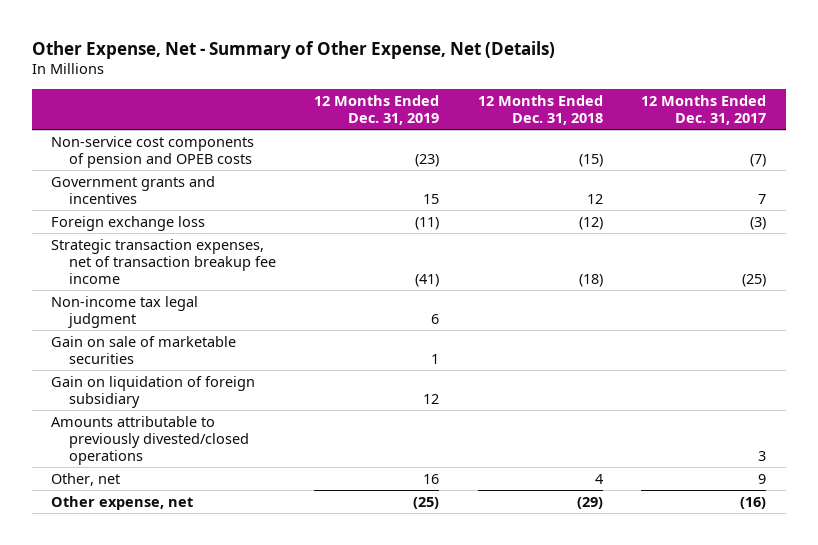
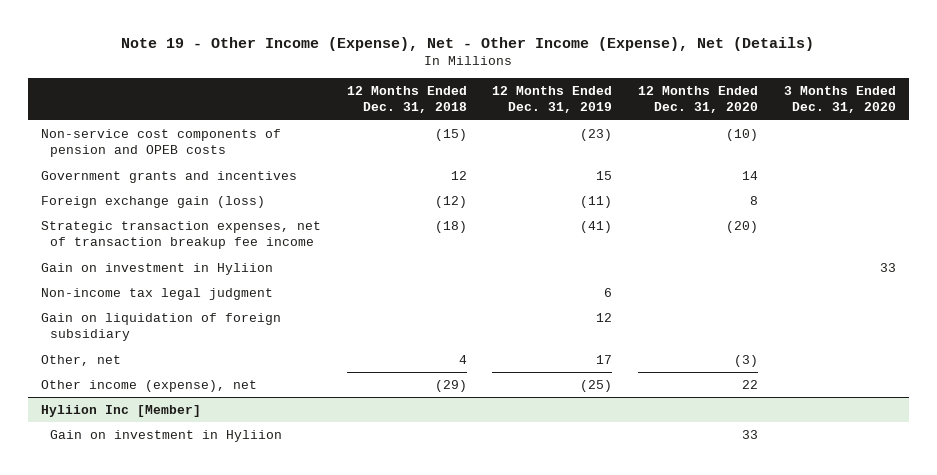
[32,40,556,59] Other Expense, Net - Summary of Other Expense, Net (Details) -> [121,36,815,51] Note 19 - Other Income (Expense), Net - Other Income (Expense), Net (Details)
[641,94,767,125] 12 Months Ended Dec. 31, 2017 -> none
none -> [638,86,759,114] 12 Months Ended Dec. 31, 2020
none -> [784,86,897,114] 3 Months Ended Dec. 31, 2020
[51,215,206,231] Foreign exchange loss -> [40,195,265,208] Foreign exchange gain (loss)
none -> [40,262,273,275] Gain on investment in Hyliion
[51,335,237,364] Gain on sale of marketable securities -> none
[51,415,249,466] Amounts attributable to previously divested/closed operations -> none
[423,473,440,484] 16 -> [596,354,613,364] 17
[51,495,194,510] Other expense, net -> [40,379,257,392] Other income (expense), net
none -> [40,404,201,417] Hyliion Inc [Member]
none -> [50,429,283,442] Gain on investment in Hyliion

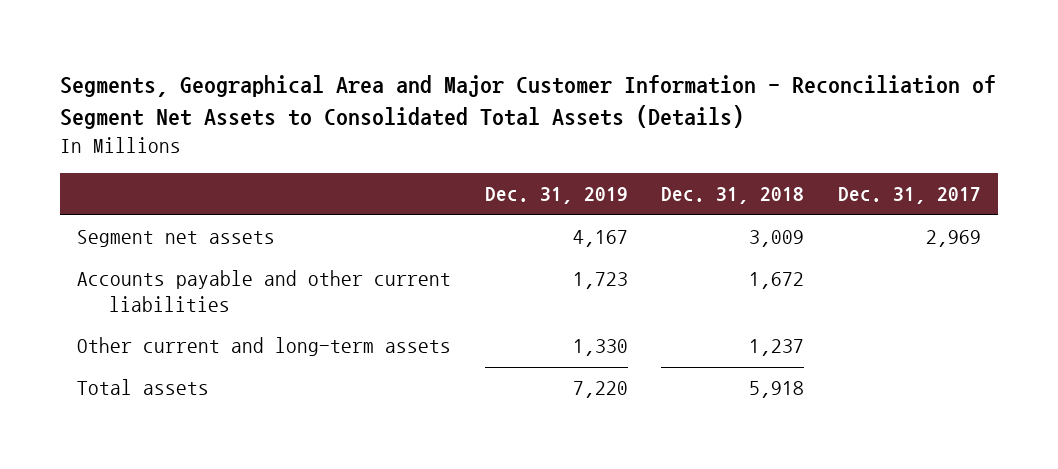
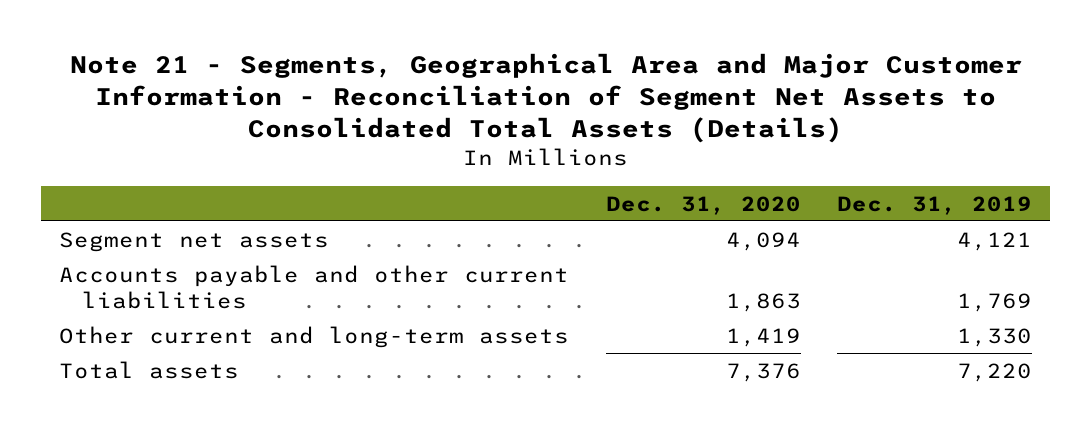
[60,75,997,130] Segments, Geographical Area and Major Customer Information - Reconciliation of Segment Net Assets to Consolidated Total Assets (Details) -> [69,53,1022,144] Note 21 - Segments, Geographical Area and Major Customer Information - Reconciliation of Segment Net Assets to Consolidated Total Assets (Details)
[661,187,805,205] Dec. 31, 2018 -> none
[838,187,982,205] Dec. 31, 2017 -> none
none -> [605,195,801,215] Dec. 31, 2020
[572,230,628,248] 4,167 -> [957,231,1033,251] 4,121
[572,272,628,290] 1,723 -> [957,292,1033,312] 1,769

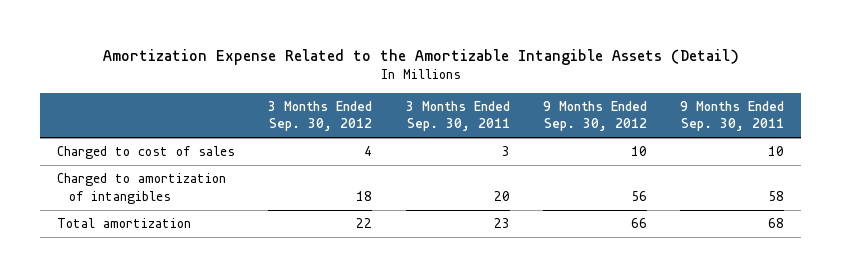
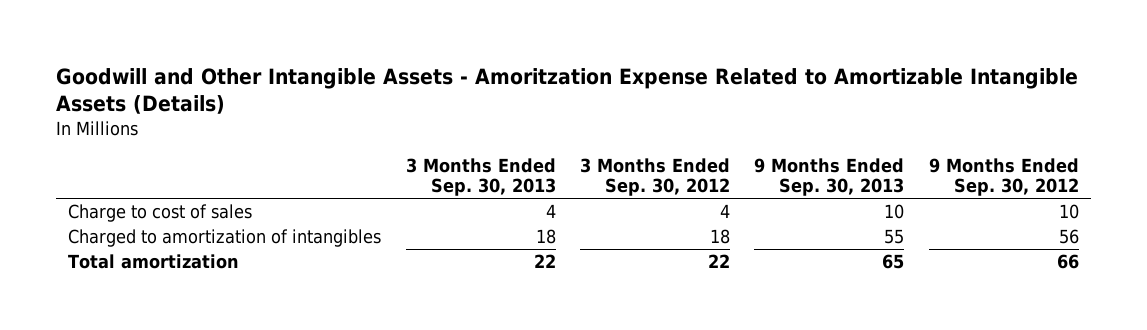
[102,49,739,66] Amortization Expense Related to the Amortizable Intangible Assets (Detail) -> [56,67,1079,115] Goodwill and Other Intangible Assets - Amoritzation Expense Related to Amortizable Intangible Assets (Details)
[405,101,510,132] 3 Months Ended Sep. 30, 2011 -> none
[680,101,785,132] 9 Months Ended Sep. 30, 2011 -> none
none -> [405,157,556,197] 3 Months Ended Sep. 30, 2013
none -> [754,157,905,197] 9 Months Ended Sep. 30, 2013
[56,146,235,160] Charged to cost of sales -> [68,203,253,222] Charge to cost of sales

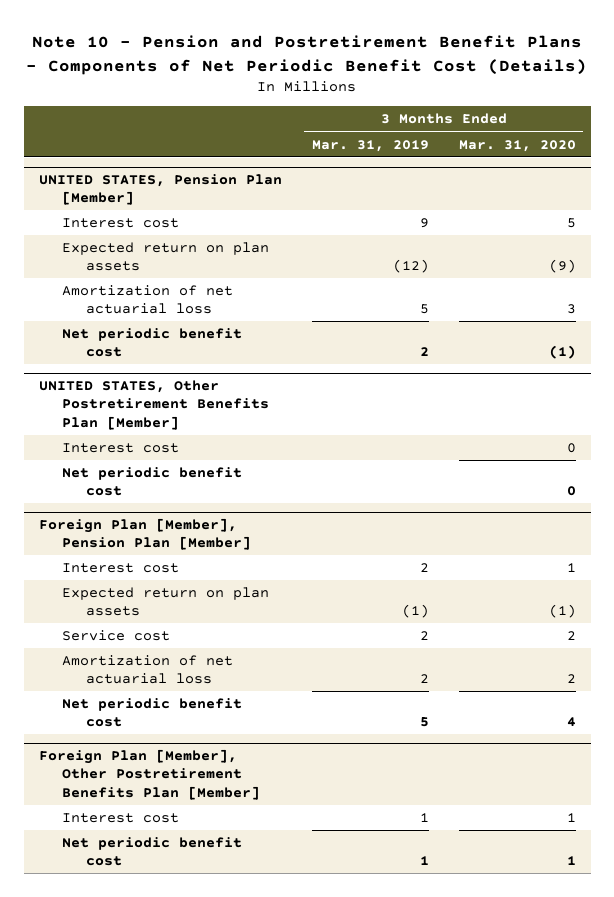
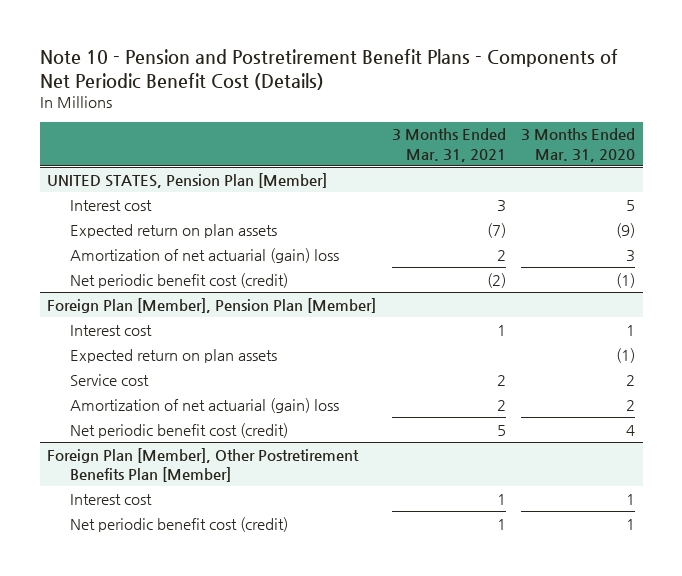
[311,139,429,152] Mar. 31, 2019 -> none
none -> [391,128,506,162] 3 Months Ended Mar. 31, 2021
[38,380,270,430] UNITED STATES, Other Postretirement Benefits Plan [Member] -> none
[62,443,180,454] Interest cost -> none
[62,467,243,497] Net periodic benefit cost -> none
[62,285,234,315] Amortization of net actuarial loss -> [70,247,340,263] Amortization of net actuarial (gain) loss
[62,328,243,358] Net periodic benefit cost -> [70,272,289,288] Net periodic benefit cost (credit)
[62,655,234,685] Amortization of net actuarial loss -> [70,397,340,413] Amortization of net actuarial (gain) loss
[62,698,243,728] Net periodic benefit cost -> [70,422,289,438] Net periodic benefit cost (credit)
[62,837,243,867] Net periodic benefit cost -> [70,516,289,532] Net periodic benefit cost (credit)

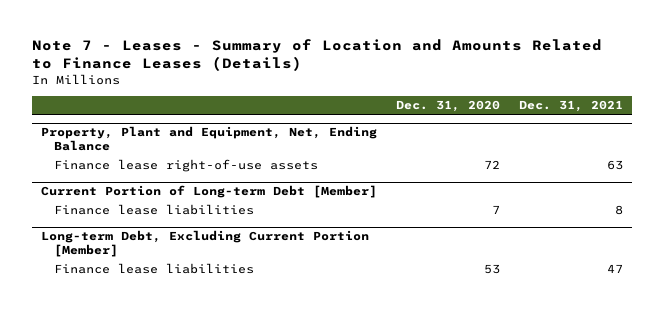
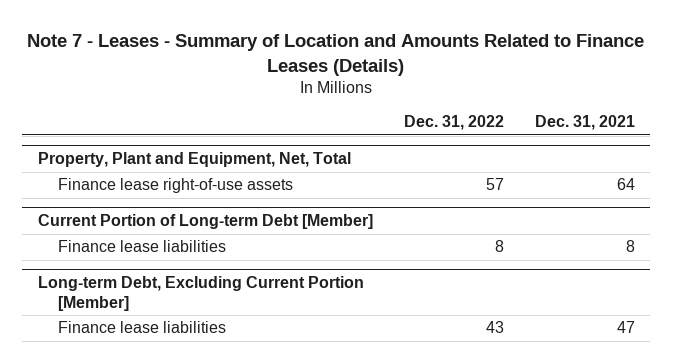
[396,100,501,113] Dec. 31, 2020 -> none
none -> [403,115,504,131] Dec. 31, 2022
[41,126,378,152] Property, Plant and Equipment, Net, Ending Balance -> [37,152,351,168] Property, Plant and Equipment, Net, Total
[606,160,623,171] 63 -> [616,178,635,191] 64

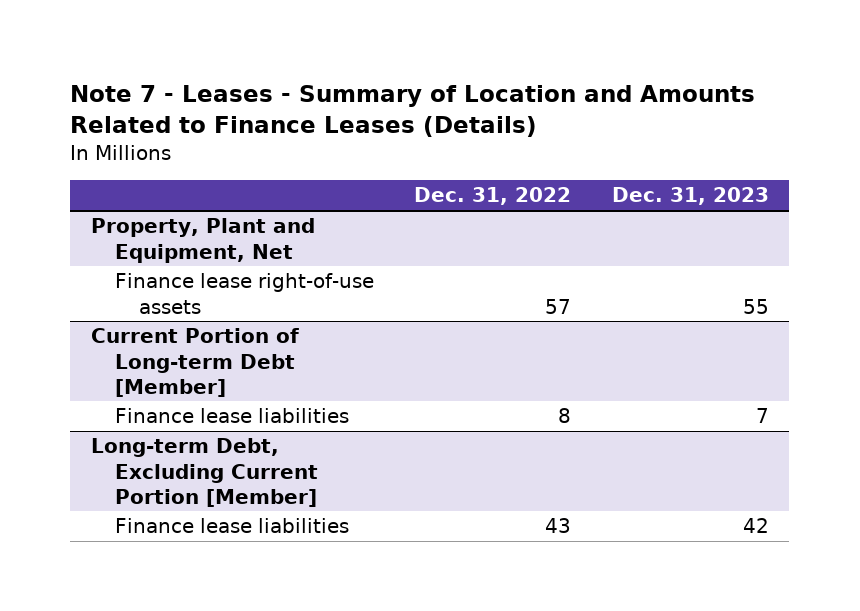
[534,115,635,131] Dec. 31, 2021 -> none
none -> [611,187,769,206] Dec. 31, 2023
[37,152,351,168] Property, Plant and Equipment, Net, Total -> [90,218,315,263] Property, Plant and Equipment, Net

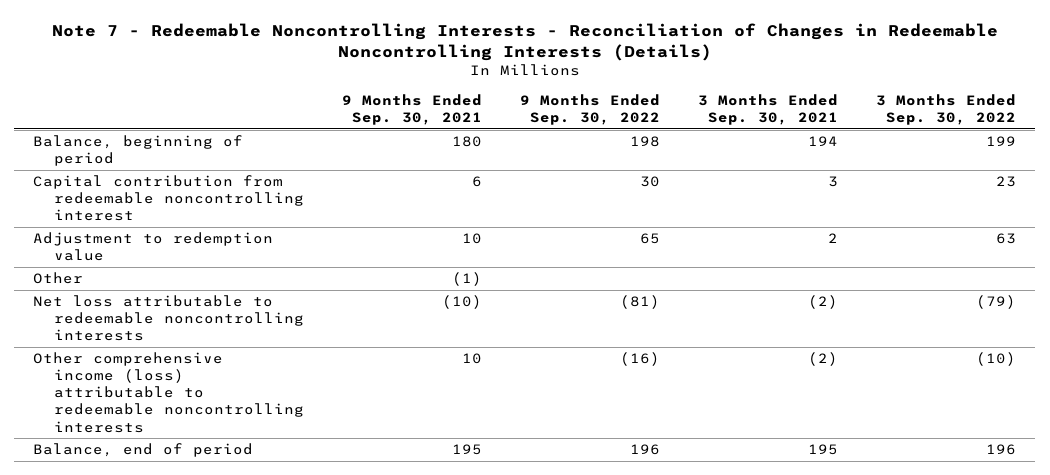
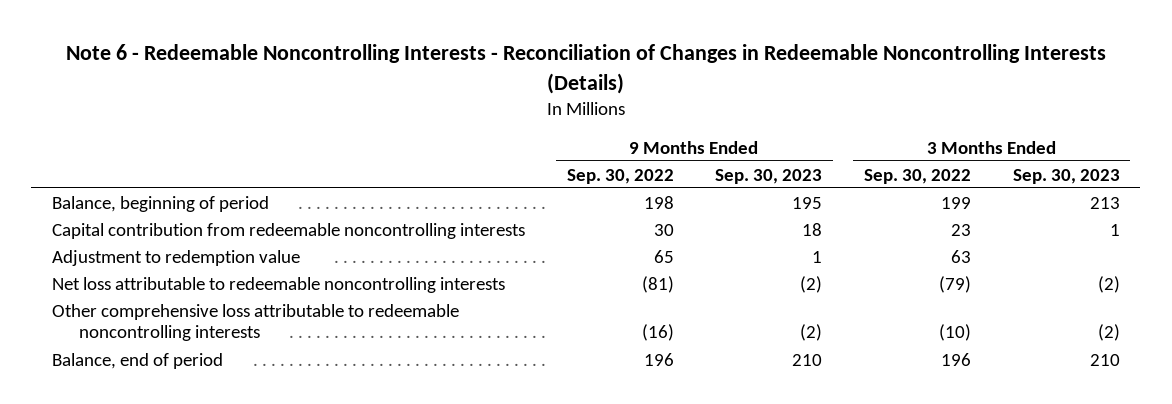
[51,22,998,61] Note 7 - Redeemable Noncontrolling Interests - Reconciliation of Changes in Redeemable Noncontrolling Interests (Details) -> [65,44,1106,94] Note 6 - Redeemable Noncontrolling Interests - Reconciliation of Changes in Redeemable Noncontrolling Interests (Details)
[341,94,482,126] 9 Months Ended Sep. 30, 2021 -> none
[698,94,839,126] 3 Months Ended Sep. 30, 2021 -> none
none -> [715,168,823,184] Sep. 30, 2023
none -> [1012,168,1120,184] Sep. 30, 2023
[33,175,304,222] Capital contribution from redeemable noncontrolling interest -> [51,222,525,239] Capital contribution from redeemable noncontrolling interests
[33,272,84,285] Other -> none
[33,352,304,433] Other comprehensive income (loss) attributable to redeemable noncontrolling interests -> [51,303,459,342] Other comprehensive loss attributable to redeemable noncontrolling interests

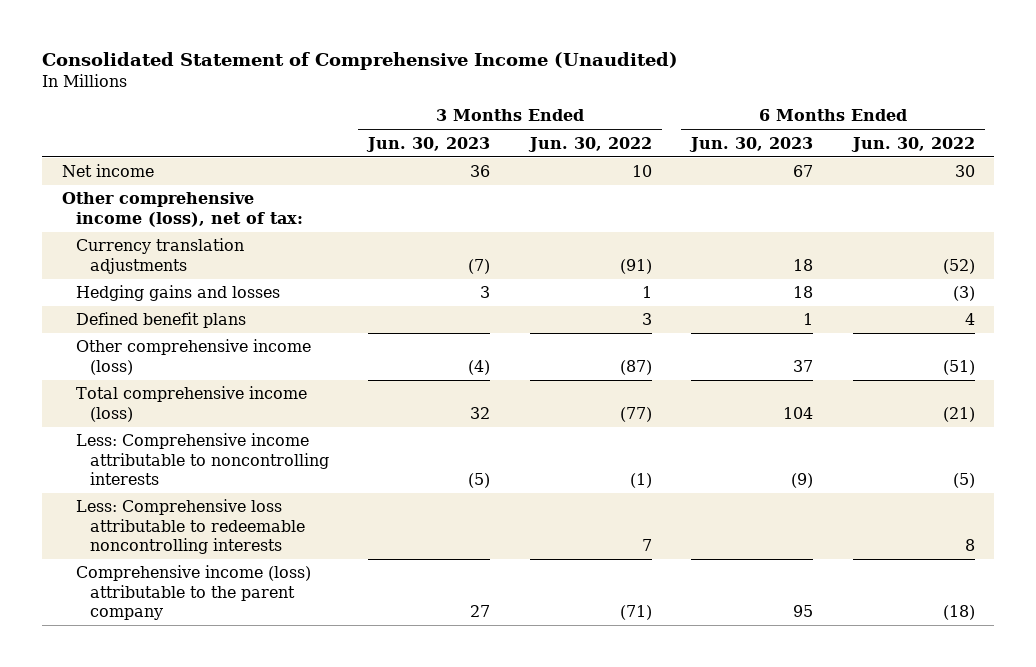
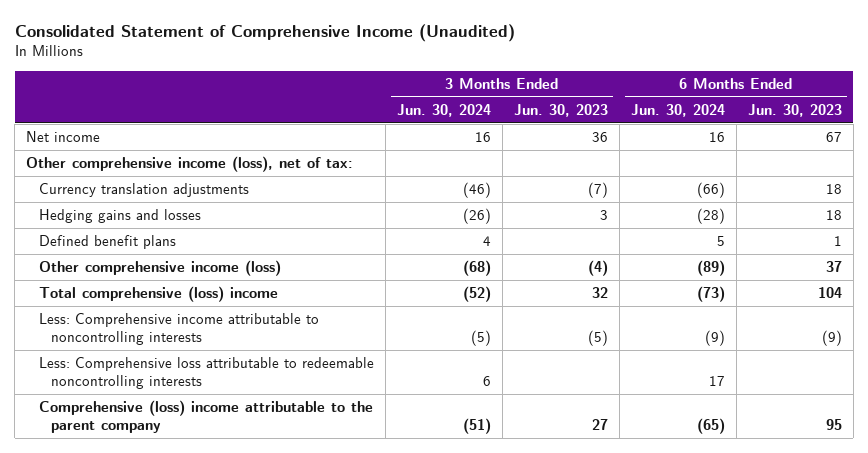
[527,136,652,152] Jun. 30, 2022 -> none
[850,136,975,152] Jun. 30, 2022 -> none
none -> [396,103,491,117] Jun. 30, 2024
none -> [630,103,725,117] Jun. 30, 2024
[75,386,307,422] Total comprehensive income (loss) -> [38,286,278,303] Total comprehensive (loss) income
[75,565,311,621] Comprehensive income (loss) attributable to the parent company -> [38,400,373,433] Comprehensive (loss) income attributable to the parent company

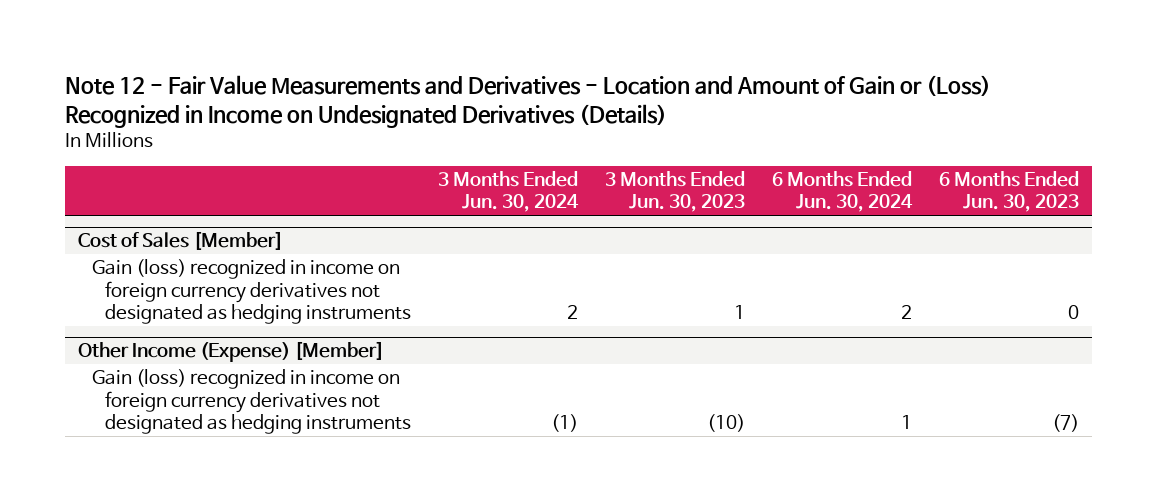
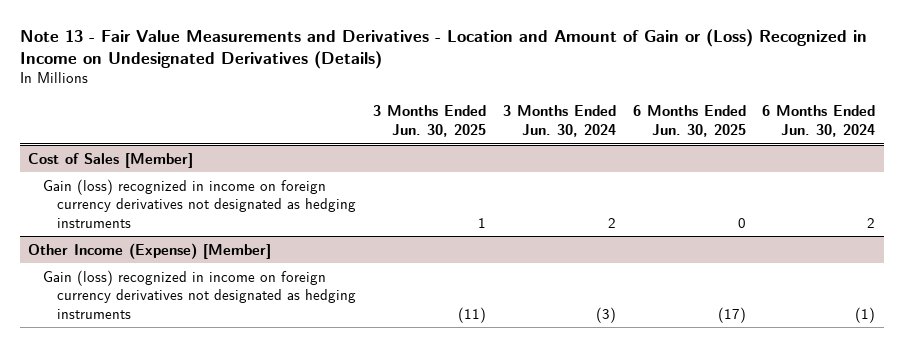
[64,75,991,129] Note 12 - Fair Value Measurements and Derivatives - Location and Amount of Gain or (Loss) Recognized in Income on Undesignated Derivatives (Details) -> [19,28,867,70] Note 13 - Fair Value Measurements and Derivatives - Location and Amount of Gain or (Loss) Recognized in Income on Undesignated Derivatives (Details)
[604,171,745,213] 3 Months Ended Jun. 30, 2023 -> none
[938,171,1079,213] 6 Months Ended Jun. 30, 2023 -> none
none -> [372,105,486,137] 3 Months Ended Jun. 30, 2025
none -> [632,105,746,137] 6 Months Ended Jun. 30, 2025
[550,413,578,432] (1) -> [595,306,616,323] (3)
[900,414,912,429] 1 -> [855,306,876,323] (1)

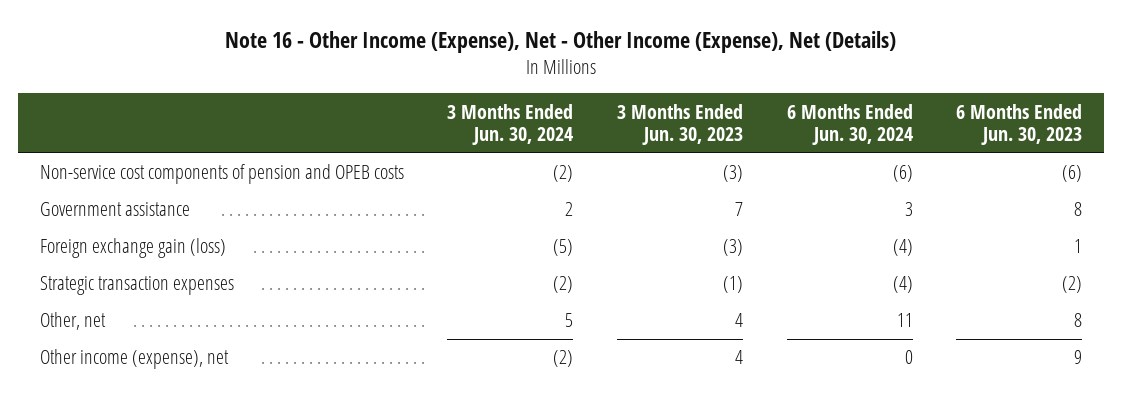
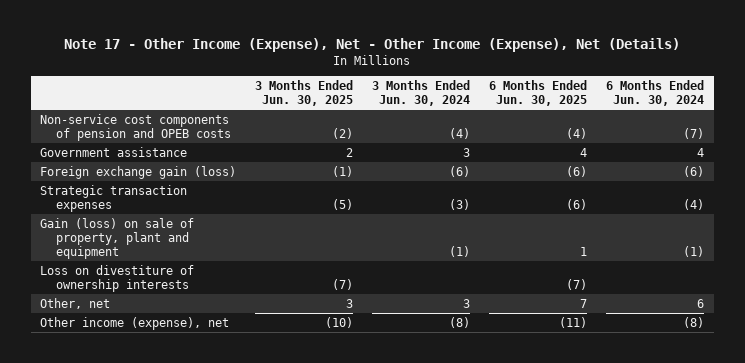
[224,30,896,53] Note 16 - Other Income (Expense), Net - Other Income (Expense), Net (Details) -> [64,38,681,53] Note 17 - Other Income (Expense), Net - Other Income (Expense), Net (Details)
[616,103,743,146] 3 Months Ended Jun. 30, 2023 -> none
[956,103,1083,146] 6 Months Ended Jun. 30, 2023 -> none
none -> [255,79,354,107] 3 Months Ended Jun. 30, 2025
none -> [489,79,588,107] 6 Months Ended Jun. 30, 2025
[553,165,574,183] (2) -> [449,127,471,139] (4)
[892,165,913,183] (6) -> [683,127,705,139] (7)
[565,202,574,217] 2 -> [463,147,471,157] 3
[904,202,913,217] 3 -> [697,147,705,157] 4
[553,239,574,257] (5) -> [449,165,471,177] (6)
[892,239,913,257] (4) -> [683,165,705,177] (6)
[553,276,574,294] (2) -> [449,198,471,210] (3)
none -> [40,217,195,260] Gain (loss) on sale of property, plant and equipment
none -> [40,264,195,292] Loss on divestiture of ownership interests
[565,313,574,328] 5 -> [463,298,471,308] 3
[896,313,913,328] 11 -> [697,298,705,308] 6
[553,350,574,368] (2) -> [449,316,471,328] (8)
[904,350,913,365] 0 -> [683,316,705,328] (8)

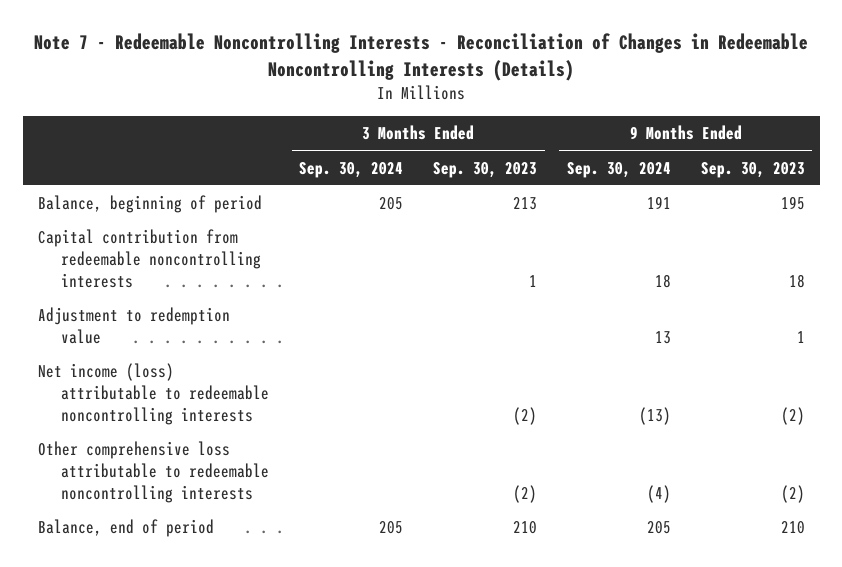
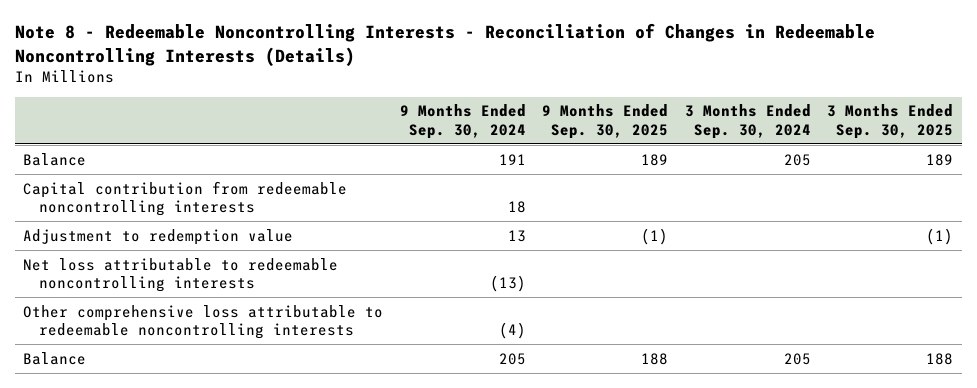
[34,33,809,81] Note 7 - Redeemable Noncontrolling Interests - Reconciliation of Changes in Redeemable Noncontrolling Interests (Details) -> [15,23,876,66] Note 8 - Redeemable Noncontrolling Interests - Reconciliation of Changes in Redeemable Noncontrolling Interests (Details)
[433,161,538,178] Sep. 30, 2023 -> none
[700,161,805,178] Sep. 30, 2023 -> none
none -> [542,104,669,139] 9 Months Ended Sep. 30, 2025
none -> [827,104,954,139] 3 Months Ended Sep. 30, 2025
[37,195,262,214] Balance, beginning of period -> [23,152,87,166] Balance
[37,363,270,425] Net income (loss) attributable to redeemable noncontrolling interests -> [23,257,339,292] Net loss attributable to redeemable noncontrolling interests
[37,519,214,538] Balance, end of period -> [23,351,87,365] Balance

